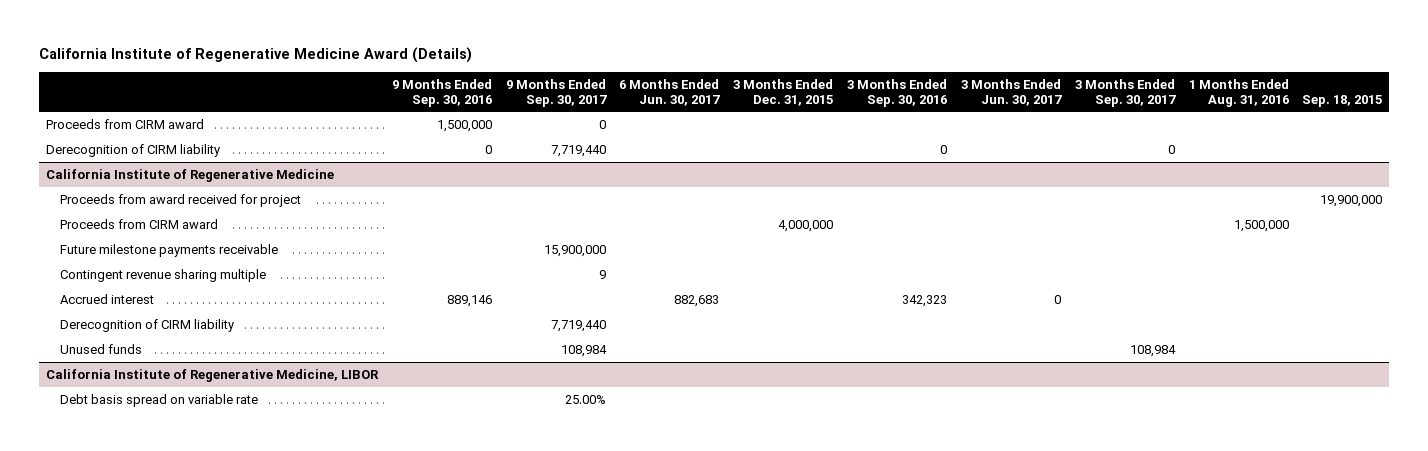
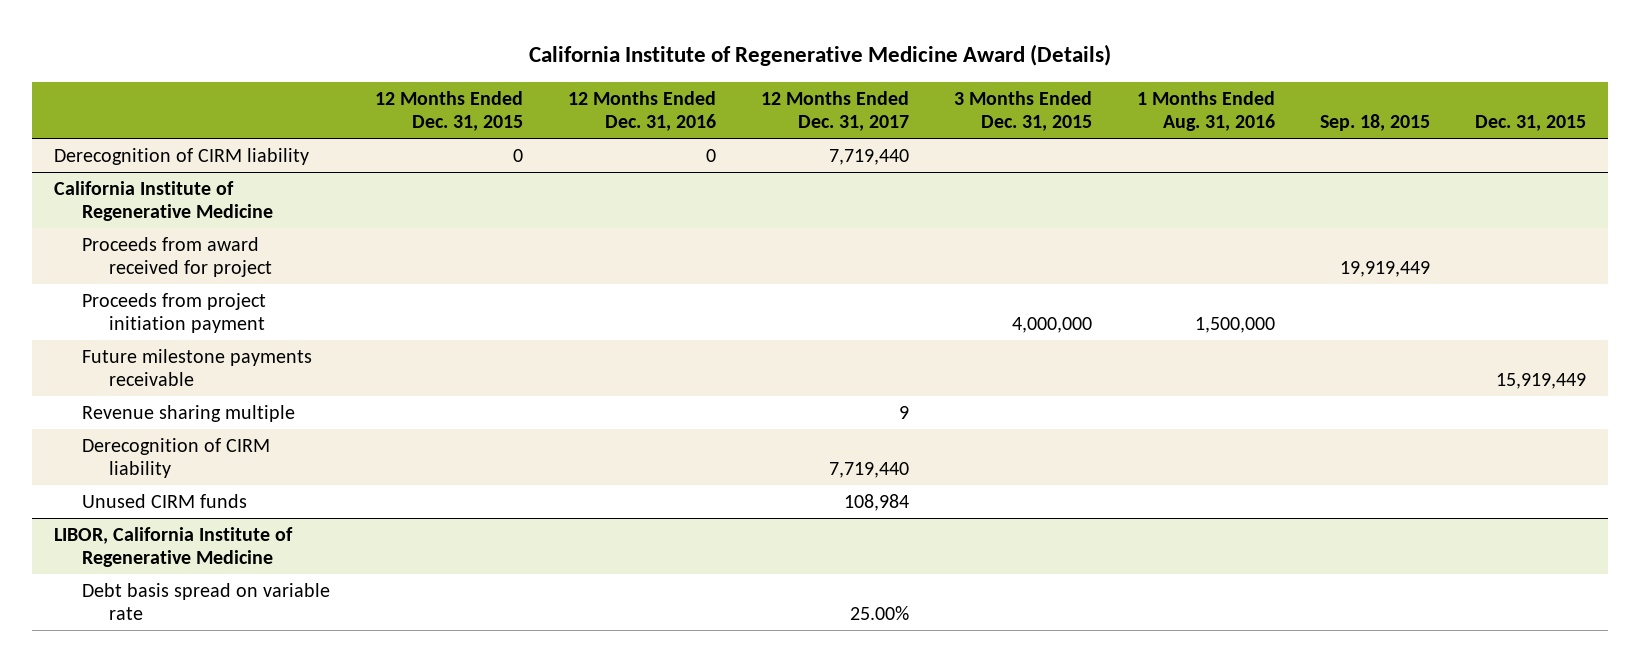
[391,78,492,107] 9 Months Ended Sep. 30, 2016 -> none
[505,78,607,107] 9 Months Ended Sep. 30, 2017 -> none
[619,78,721,106] 6 Months Ended Jun. 30, 2017 -> none
[847,78,948,107] 3 Months Ended Sep. 30, 2016 -> none
[960,78,1062,106] 3 Months Ended Jun. 30, 2017 -> none
[1074,78,1176,107] 3 Months Ended Sep. 30, 2017 -> none
none -> [374,90,523,131] 12 Months Ended Dec. 31, 2015
none -> [567,90,716,131] 12 Months Ended Dec. 31, 2016
none -> [760,90,909,131] 12 Months Ended Dec. 31, 2017
none -> [1474,114,1586,131] Dec. 31, 2015
[45,118,204,129] Proceeds from CIRM award -> none
[1320,194,1383,207] 19,900,000 -> [1339,261,1430,278] 19,919,449
[59,218,218,229] Proceeds from CIRM award -> [81,293,266,334] Proceeds from project initiation payment
[59,293,154,304] Accrued interest -> none
[59,268,266,282] Contingent revenue sharing multiple -> [81,405,295,423] Revenue sharing multiple
[59,343,142,354] Unused funds -> [81,494,247,509] Unused CIRM funds
[45,368,379,382] California Institute of Regenerative Medicine, LIBOR -> [54,527,294,568] LIBOR, California Institute of Regenerative Medicine

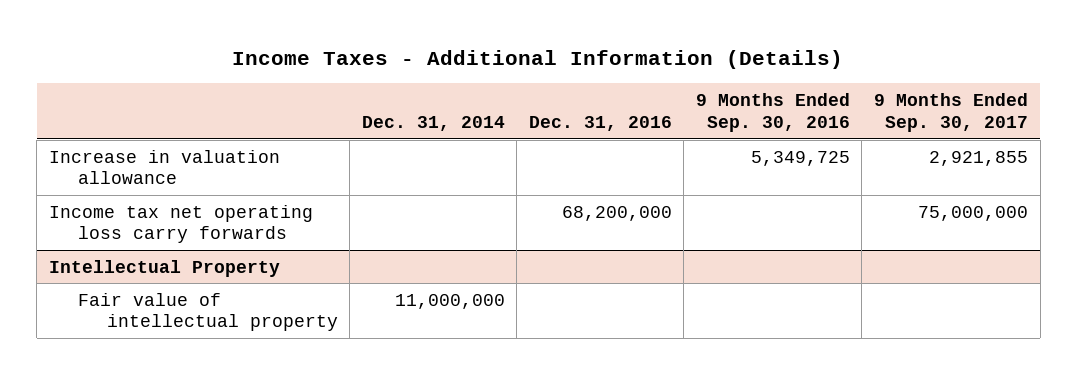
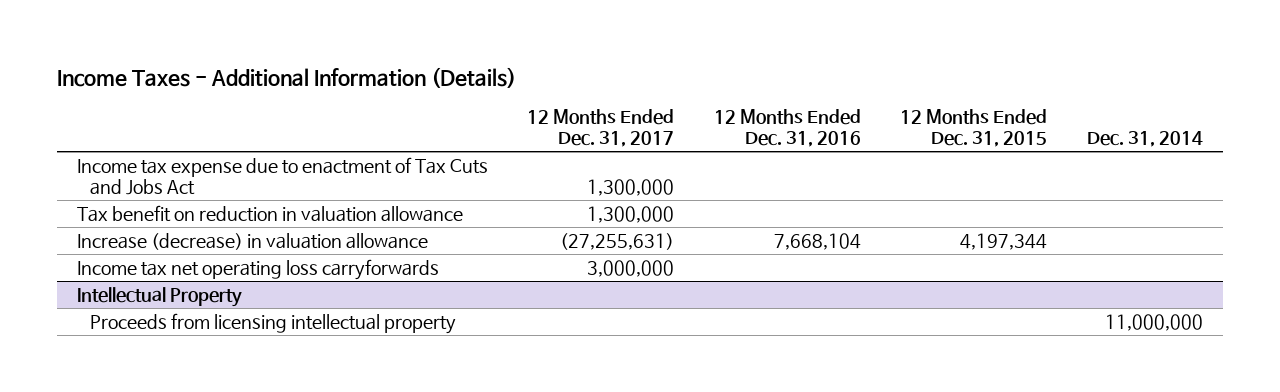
[528,115,672,131] Dec. 31, 2016 -> none
[695,93,850,132] 9 Months Ended Sep. 30, 2016 -> none
[874,93,1029,132] 9 Months Ended Sep. 30, 2017 -> none
none -> [527,109,675,148] 12 Months Ended Dec. 31, 2017
none -> [713,109,861,148] 12 Months Ended Dec. 31, 2016
none -> [900,109,1048,148] 12 Months Ended Dec. 31, 2015
none -> [76,157,488,196] Income tax expense due to enactment of Tax Cuts and Jobs Act
none -> [76,205,463,223] Tax benefit on reduction in valuation allowance
[48,149,280,185] Increase in valuation allowance -> [76,233,428,251] Increase (decrease) in valuation allowance
[48,204,313,244] Income tax net operating loss carry forwards -> [76,259,439,281] Income tax net operating loss carryforwards
[77,292,338,332] Fair value of intellectual property -> [89,313,456,335] Proceeds from licensing intellectual property

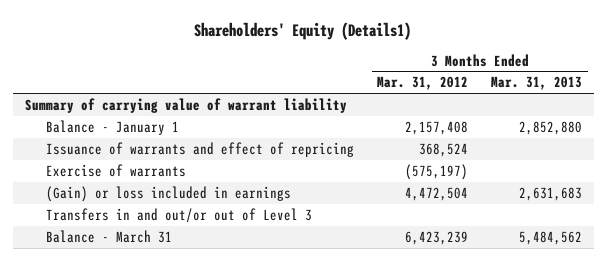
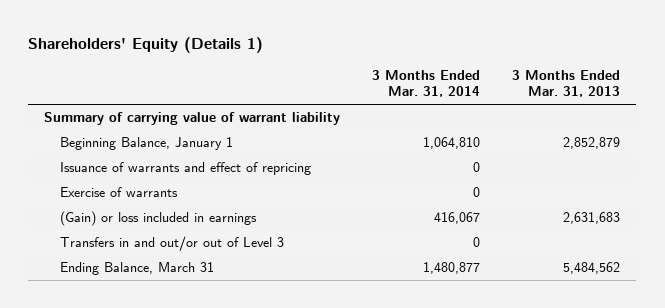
[194,21,412,40] Shareholders' Equity (Details1) -> [28,37,264,54] Shareholders' Equity (Details 1)
[377,76,469,91] Mar. 31, 2012 -> none
none -> [372,69,481,98] 3 Months Ended Mar. 31, 2014
[46,119,180,135] Balance - January 1 -> [59,137,233,151] Beginning Balance, January 1
[519,120,583,135] 2,852,880 -> [563,137,621,150] 2,852,879
[46,229,173,243] Balance - March 31 -> [59,262,214,276] Ending Balance, March 31

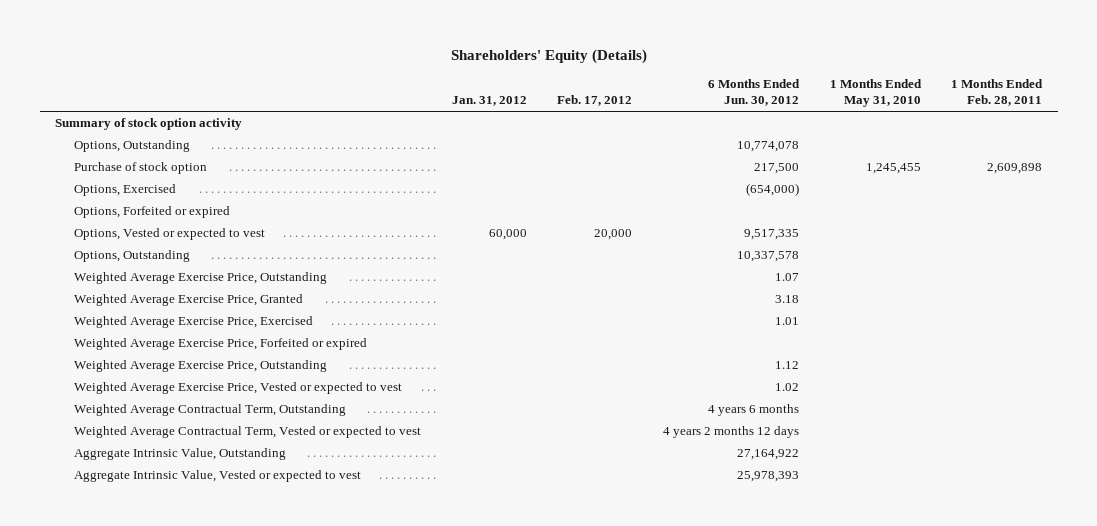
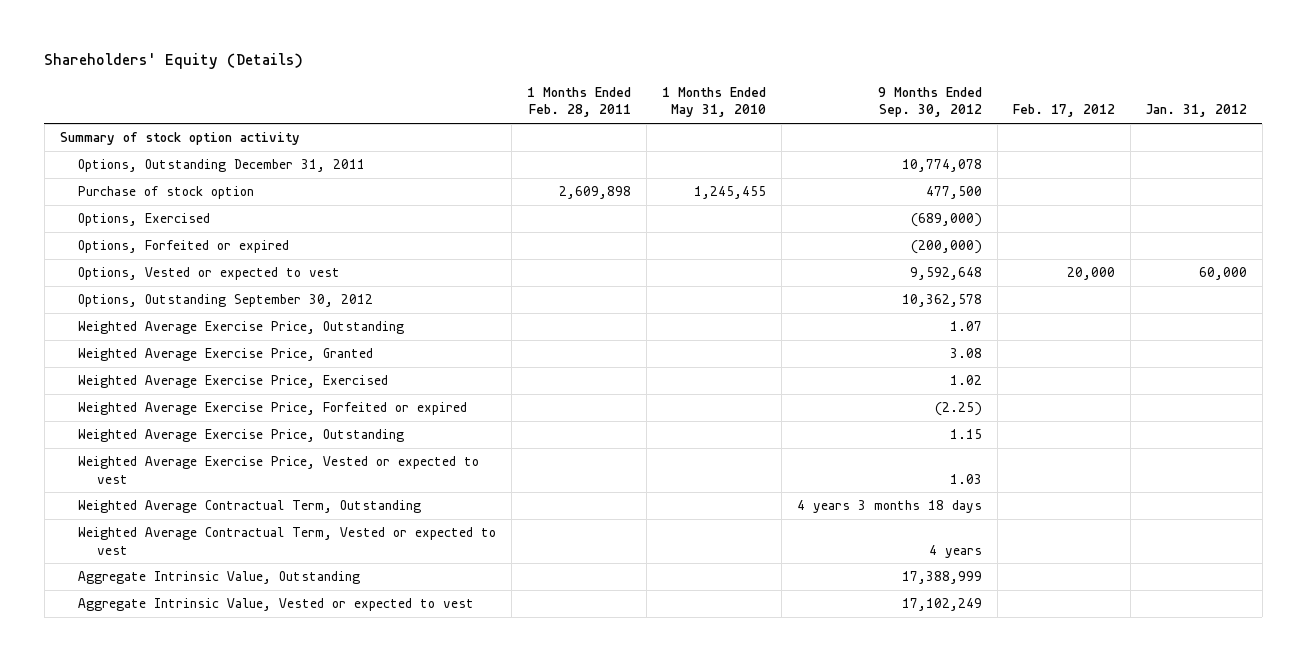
[708,79,801,107] 6 Months Ended Jun. 30, 2012 -> none
none -> [878,86,983,118] 9 Months Ended Sep. 30, 2012
[74,140,191,153] Options, Outstanding -> [78,159,366,173] Options, Outstanding December 31, 2011
[74,250,191,263] Options, Outstanding -> [78,294,374,308] Options, Outstanding September 30, 2012

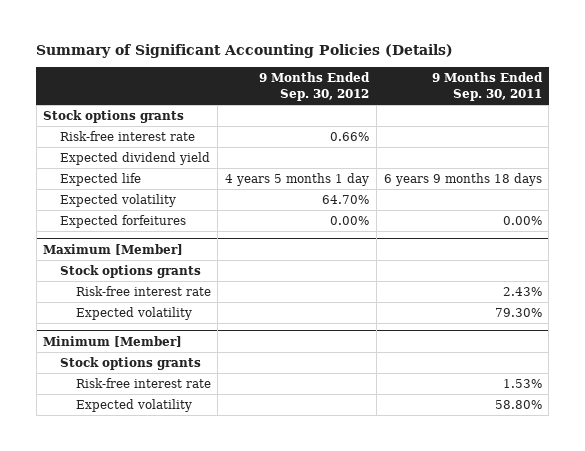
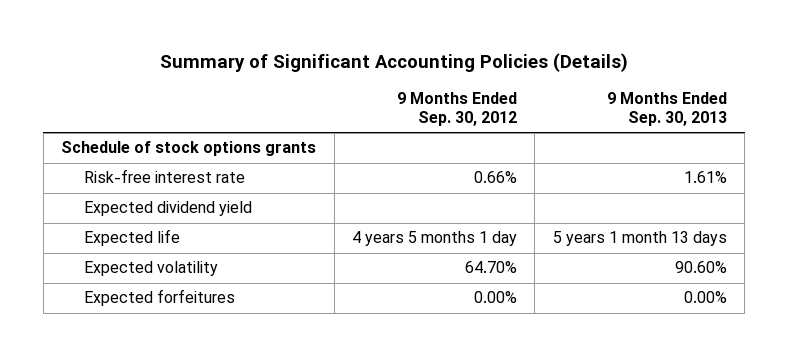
[431,72,543,102] 9 Months Ended Sep. 30, 2011 -> none
none -> [606,92,727,127] 9 Months Ended Sep. 30, 2013
[43,109,185,123] Stock options grants -> [61,141,317,157] Schedule of stock options grants
[43,243,184,255] Maximum [Member] -> none
[59,264,201,278] Stock options grants -> none
[75,285,211,296] Risk-free interest rate -> none
[75,306,192,320] Expected volatility -> none
[43,335,183,347] Minimum [Member] -> none
[59,356,201,370] Stock options grants -> none
[75,377,211,388] Risk-free interest rate -> none
[75,398,192,412] Expected volatility -> none

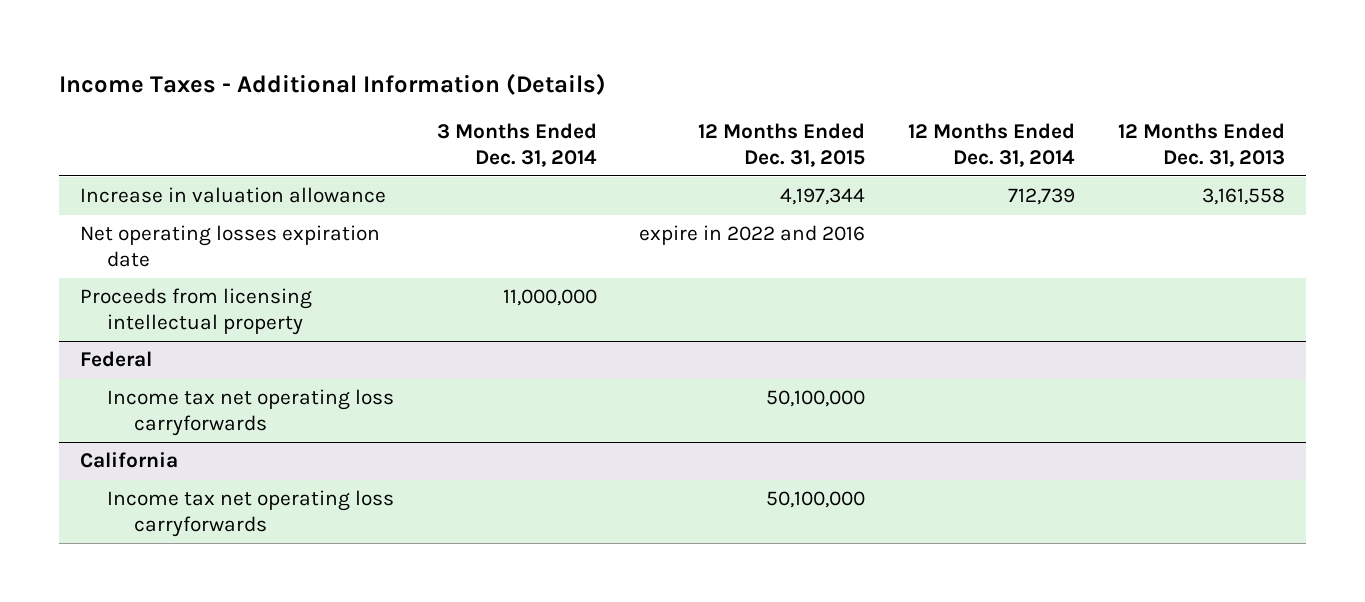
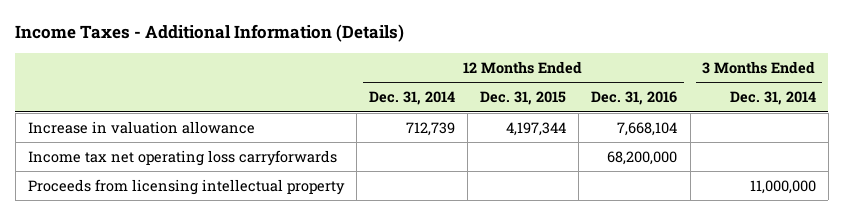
[1117,123,1285,167] 12 Months Ended Dec. 31, 2013 -> none
none -> [591,91,678,106] Dec. 31, 2016
[80,225,381,268] Net operating losses expiration date -> none
none -> [27,149,337,166] Income tax net operating loss carryforwards
[80,351,153,368] Federal -> none
[107,389,395,437] Income tax net operating loss carryforwards -> none
[80,452,179,469] California -> none
[107,490,395,538] Income tax net operating loss carryforwards -> none

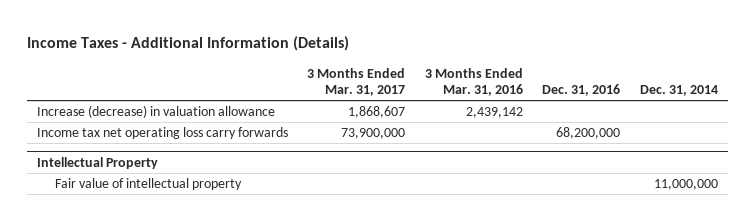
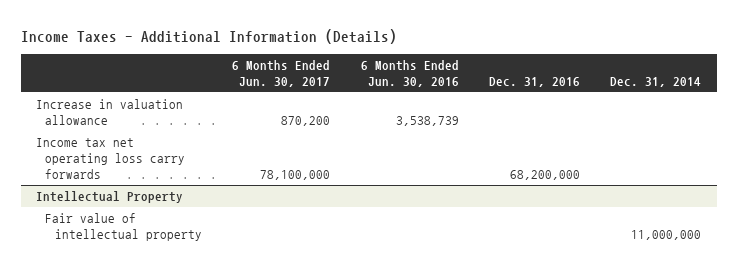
[307,67,406,97] 3 Months Ended Mar. 31, 2017 -> none
[424,67,523,97] 3 Months Ended Mar. 31, 2016 -> none
none -> [232,59,331,87] 6 Months Ended Jun. 30, 2017
none -> [360,59,459,87] 6 Months Ended Jun. 30, 2016
[36,105,275,119] Increase (decrease) in valuation allowance -> [35,98,183,126] Increase in valuation allowance

